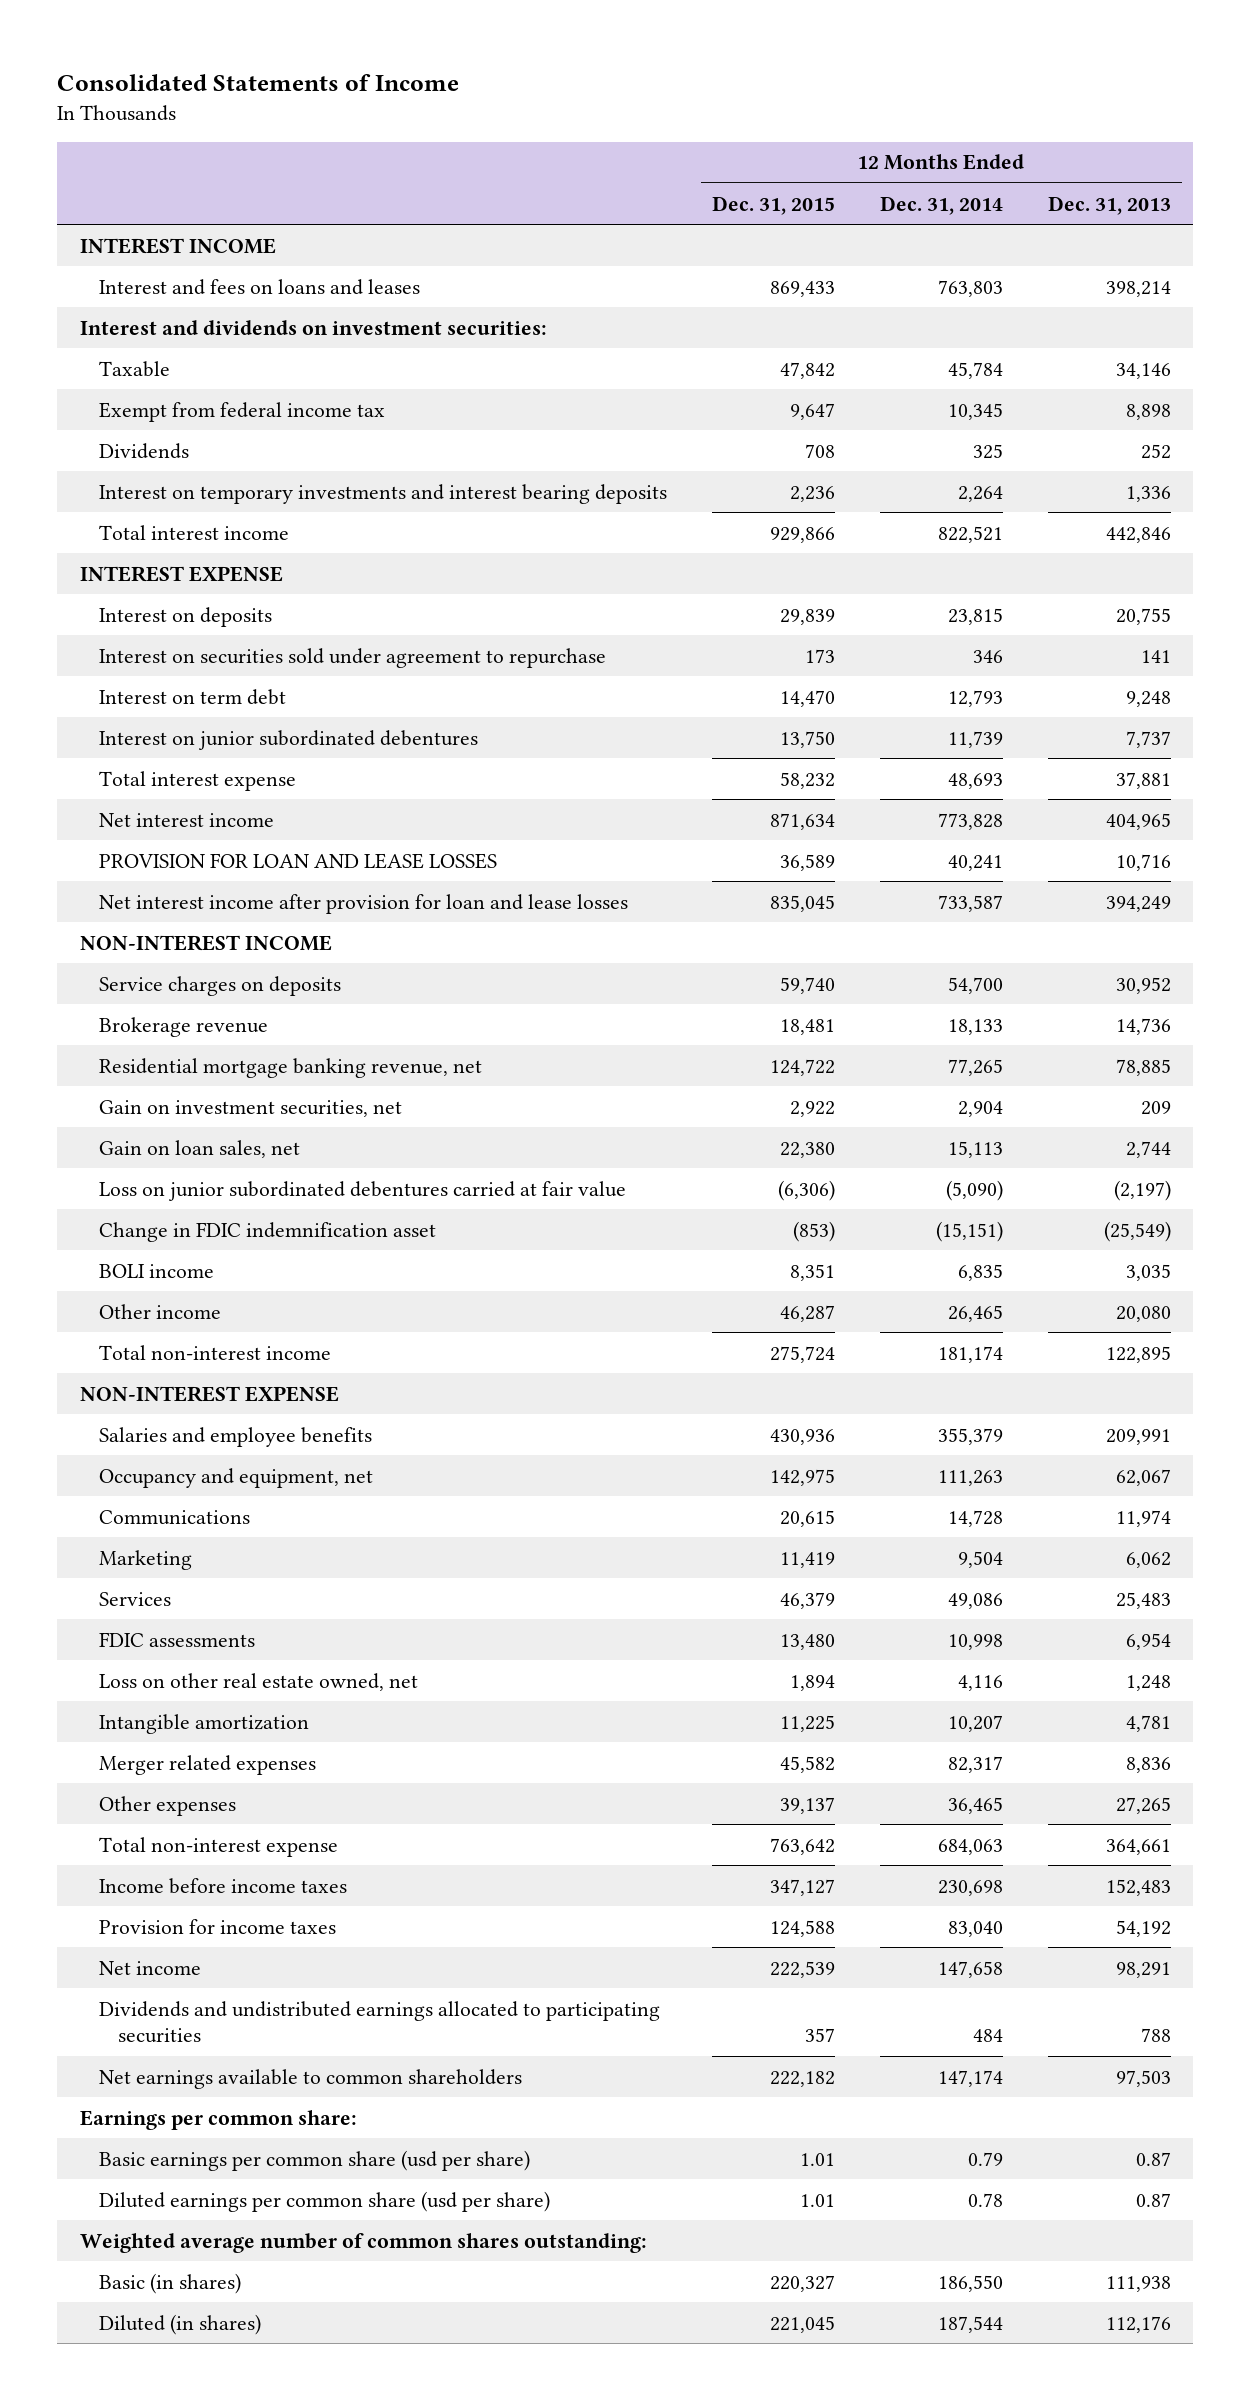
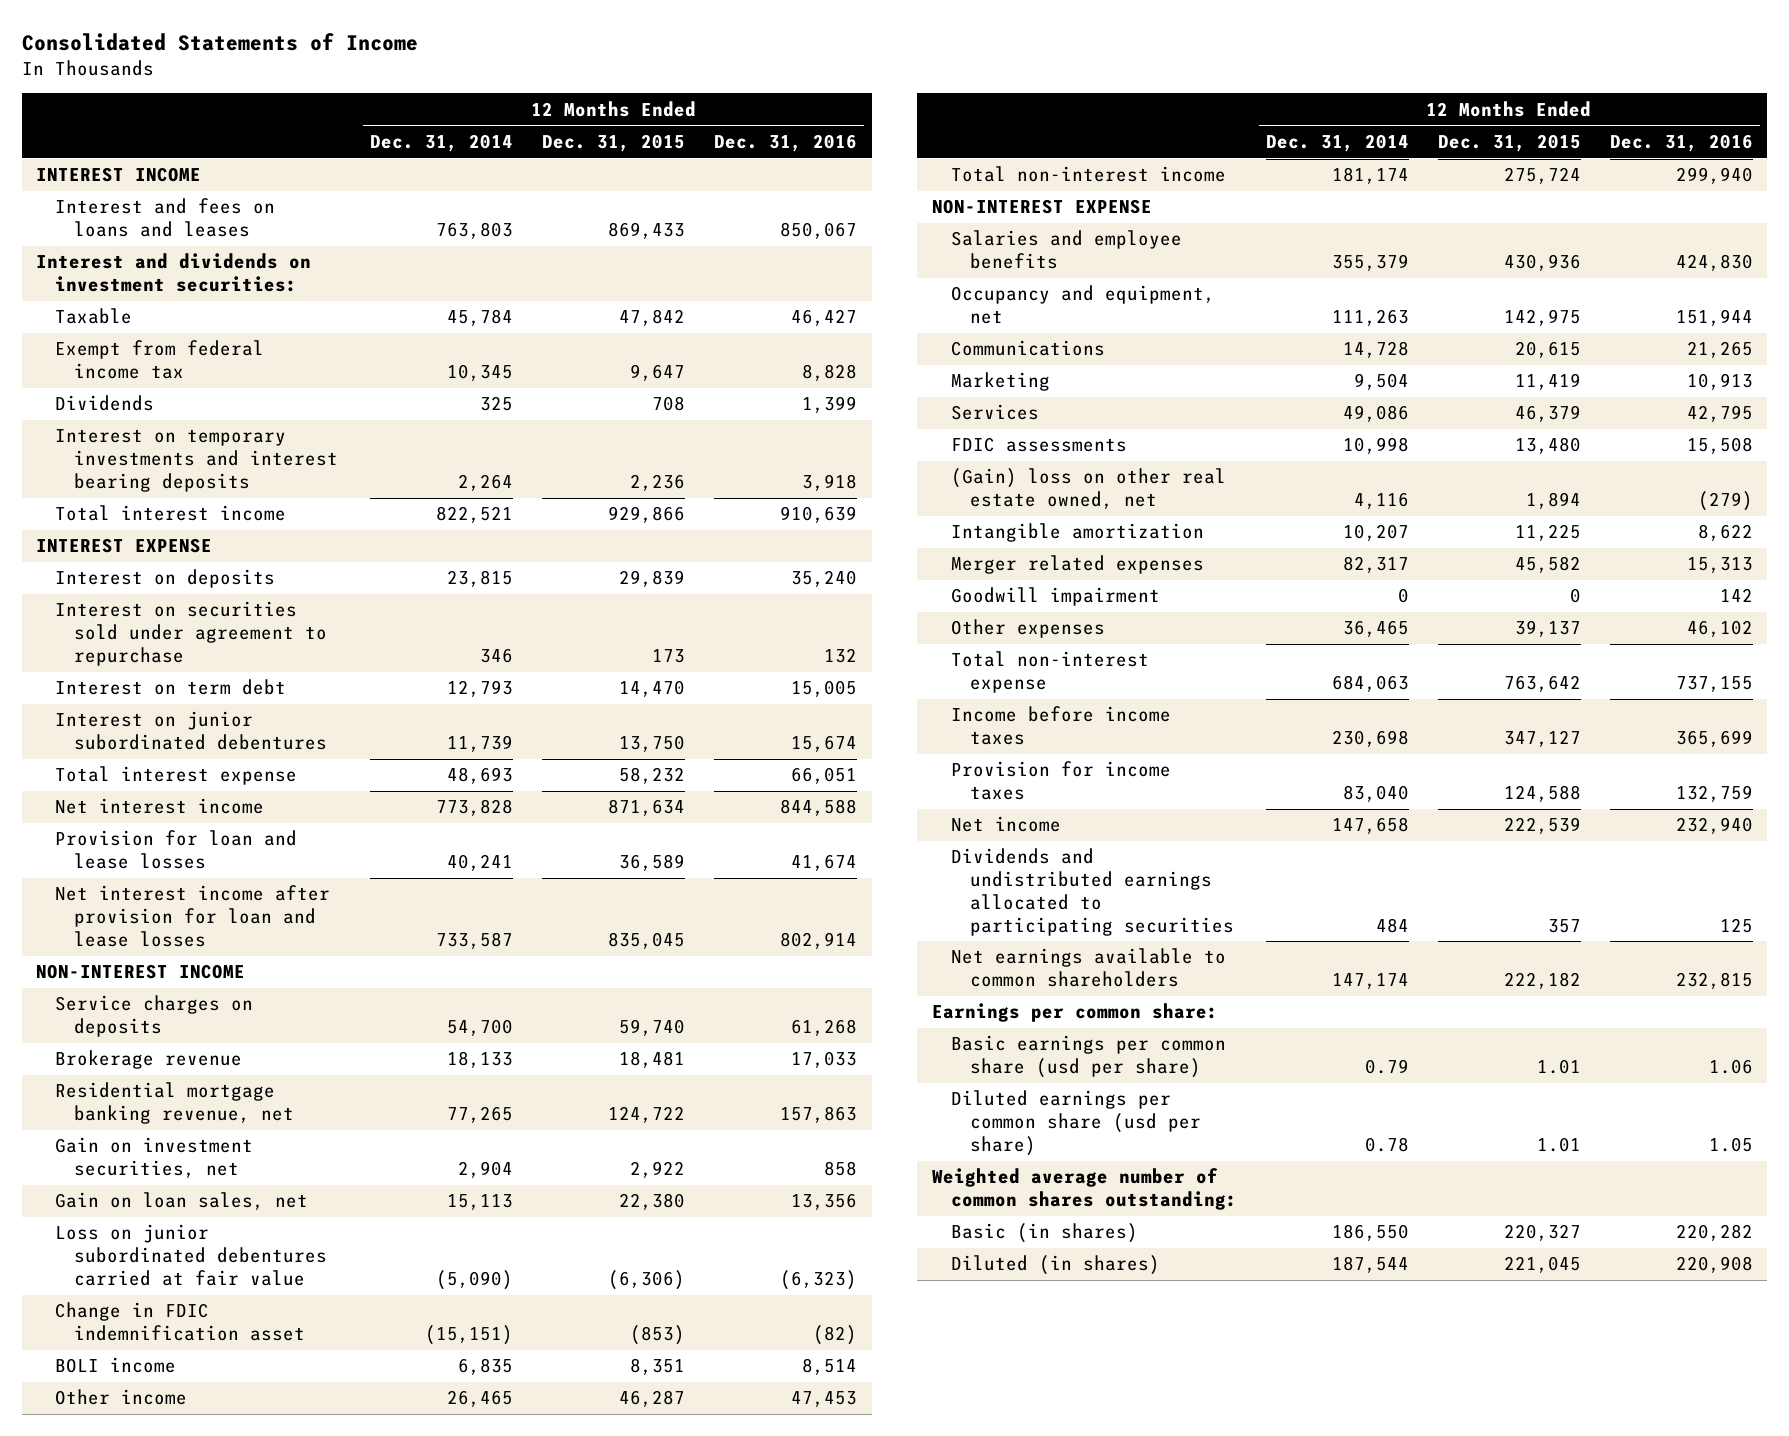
[1047,195,1171,215] Dec. 31, 2013 -> none
none -> [714,134,858,153] Dec. 31, 2016
[98,852,497,869] PROVISION FOR LOAN AND LEASE LOSSES -> [55,830,298,870] Provision for loan and lease losses
[98,1672,418,1691] Loss on other real estate owned, net -> [951,468,1227,510] (Gain) loss on other real estate owned, net
none -> [951,587,1161,607] Goodwill impairment

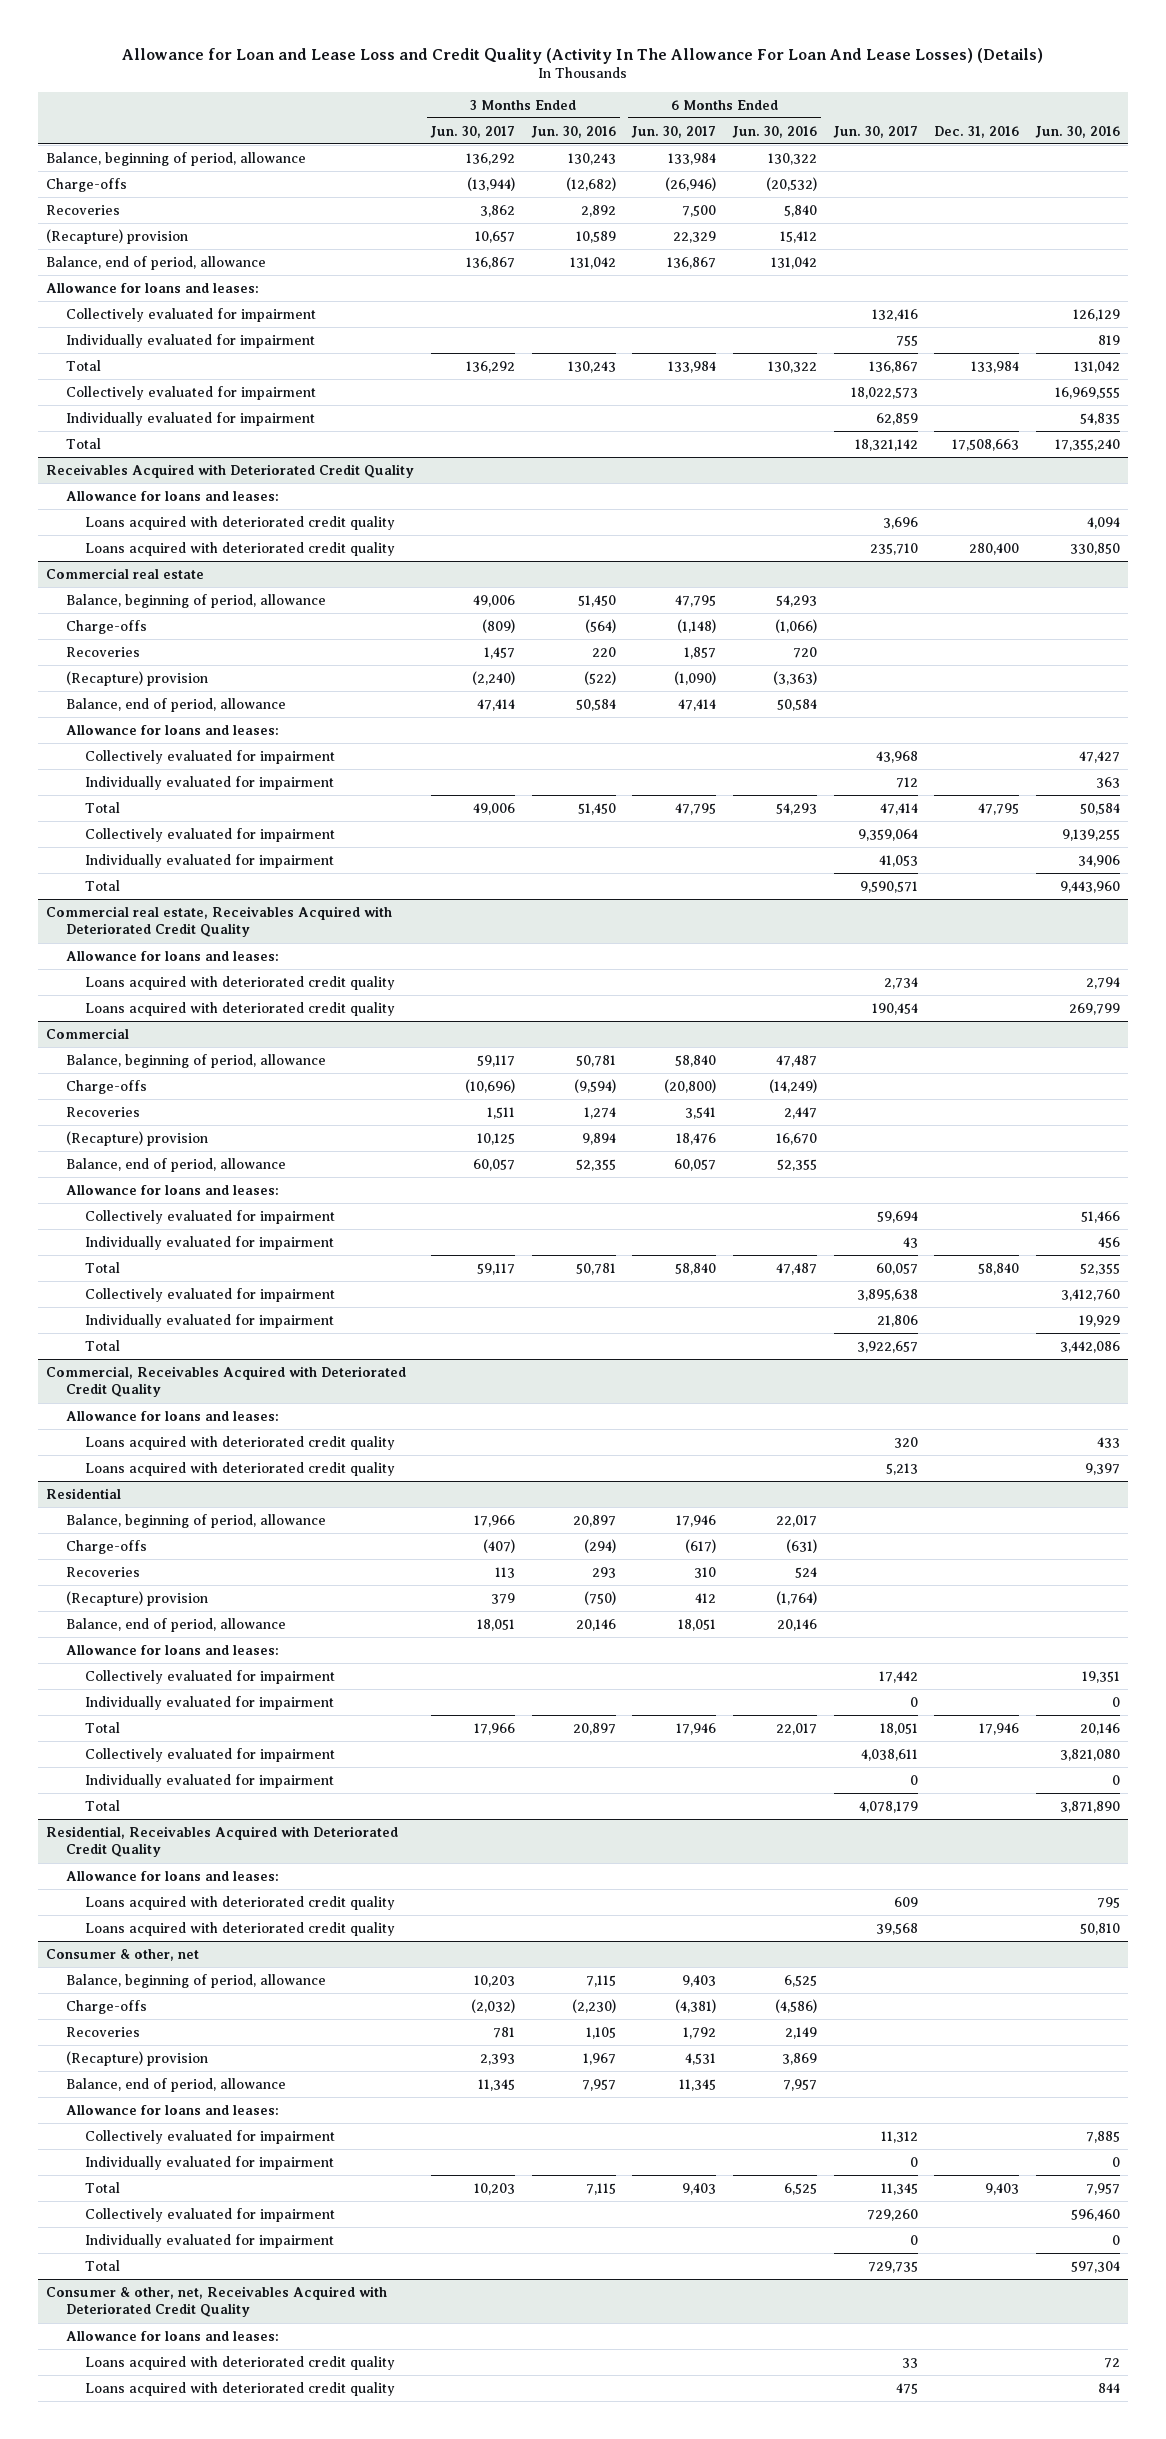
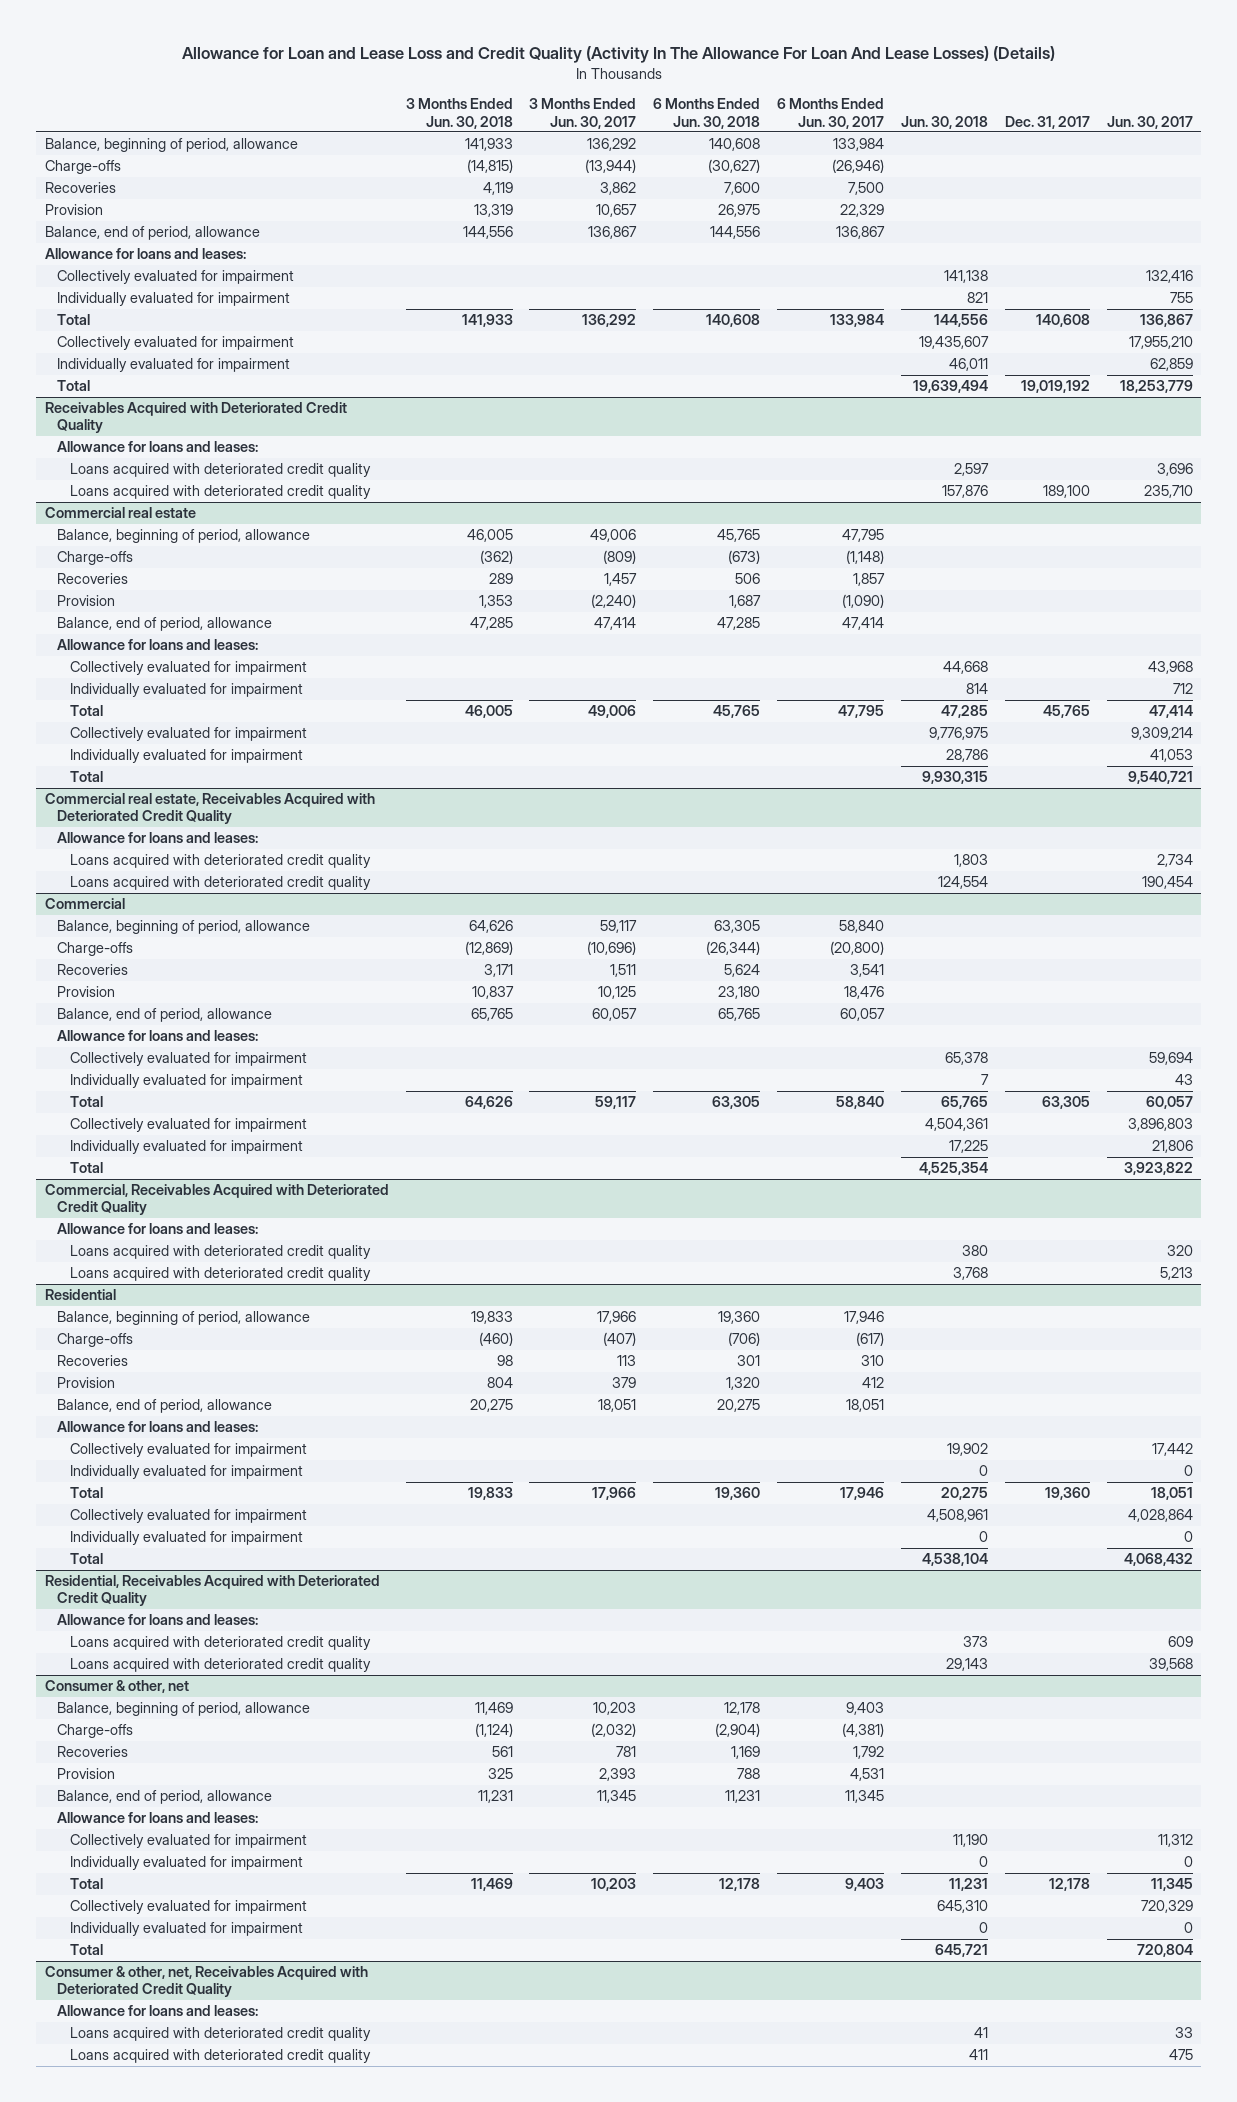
[530,125,616,138] Jun. 30, 2016 -> none
[732,125,818,138] Jun. 30, 2016 -> none
[934,125,1020,138] Dec. 31, 2016 -> none
[1034,125,1120,138] Jun. 30, 2016 -> none
none -> [405,98,513,129] 3 Months Ended Jun. 30, 2018
none -> [653,98,761,129] 6 Months Ended Jun. 30, 2018
none -> [900,115,988,129] Jun. 30, 2018
none -> [1004,115,1090,129] Dec. 31, 2017
[46,228,189,244] (Recapture) provision -> [44,204,103,216] Provision
[850,386,918,399] 18,022,573 -> [1128,336,1193,350] 17,955,210
[854,438,918,451] 18,321,142 -> [1119,380,1193,394] 18,253,779
[65,670,208,686] (Recapture) provision -> [57,595,116,607] Provision
[857,828,918,841] 9,359,064 -> [1130,727,1193,741] 9,309,214
[859,880,918,893] 9,590,571 -> [1127,771,1193,785] 9,540,721
[65,1130,208,1146] (Recapture) provision -> [57,986,116,998] Provision
[856,1288,918,1301] 3,895,638 -> [1127,1118,1193,1132] 3,896,803
[856,1340,918,1353] 3,922,657 -> [1123,1162,1193,1176] 3,923,822
[65,1590,208,1606] (Recapture) provision -> [57,1377,116,1389] Provision
[860,1748,918,1761] 4,038,611 -> [1127,1509,1193,1523] 4,028,864
[858,1800,918,1813] 4,078,179 -> [1123,1553,1193,1567] 4,068,432
[65,2050,208,2066] (Recapture) provision -> [57,1768,116,1780] Provision
[866,2208,918,2221] 729,260 -> [1140,1900,1193,1914] 720,329
[867,2260,918,2273] 729,735 -> [1136,1944,1193,1958] 720,804

